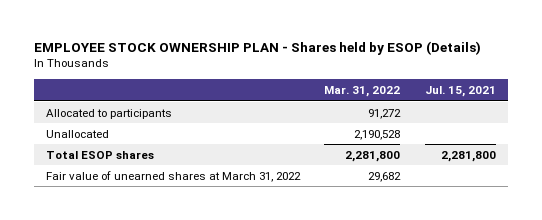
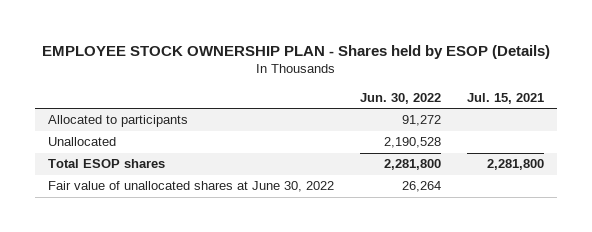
[324,86,401,98] Mar. 31, 2022 -> none
none -> [360,92,442,104] Jun. 30, 2022
[45,170,301,182] Fair value of unearned shares at March 31, 2022 -> [48,181,335,193] Fair value of unallocated shares at June 30, 2022

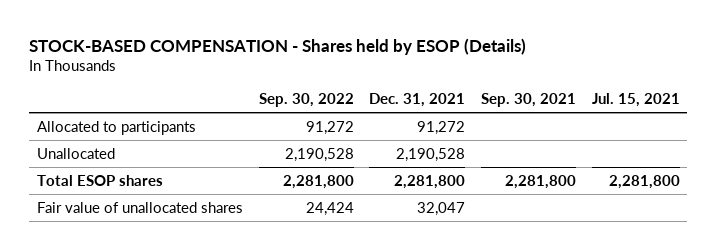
[42,44,551,59] EMPLOYEE STOCK OWNERSHIP PLAN - Shares held by ESOP (Details) -> [29,37,527,55] STOCK-BASED COMPENSATION - Shares held by ESOP (Details)
[360,92,442,104] Jun. 30, 2022 -> none
none -> [258,93,354,108] Sep. 30, 2022
none -> [369,93,466,108] Dec. 31, 2021
none -> [480,93,576,108] Sep. 30, 2021
[48,181,335,193] Fair value of unallocated shares at June 30, 2022 -> [37,201,244,213] Fair value of unallocated shares

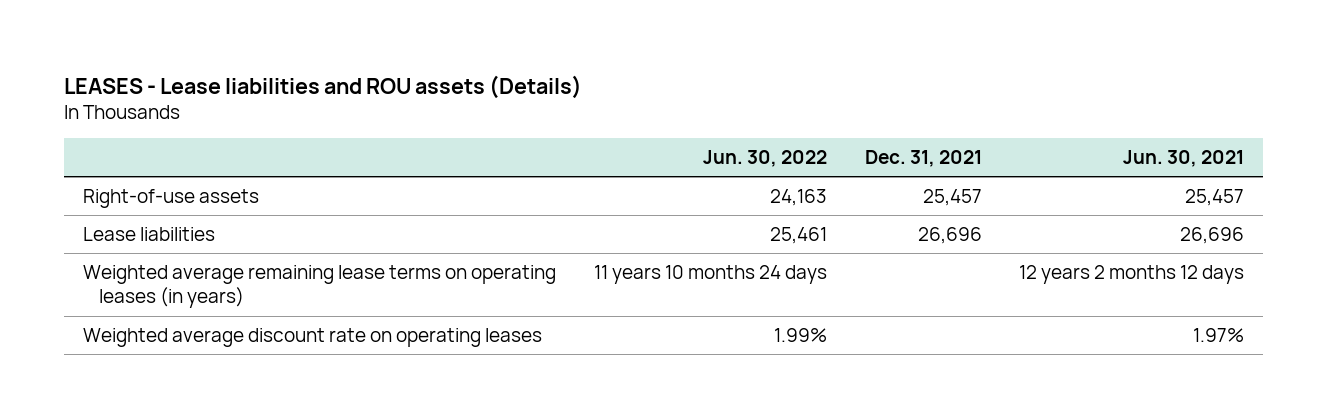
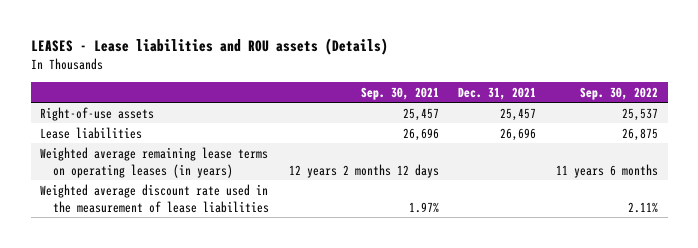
[702,149,827,167] Jun. 30, 2022 -> none
[1123,149,1245,167] Jun. 30, 2021 -> none
none -> [360,86,439,100] Sep. 30, 2021
none -> [579,86,658,100] Sep. 30, 2022
[83,327,543,347] Weighted average discount rate on operating leases -> [40,183,270,213] Weighted average discount rate used in the measurement of lease liabilities

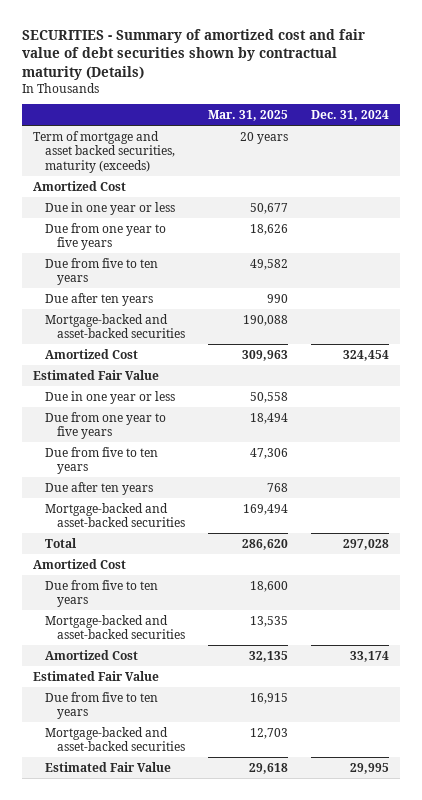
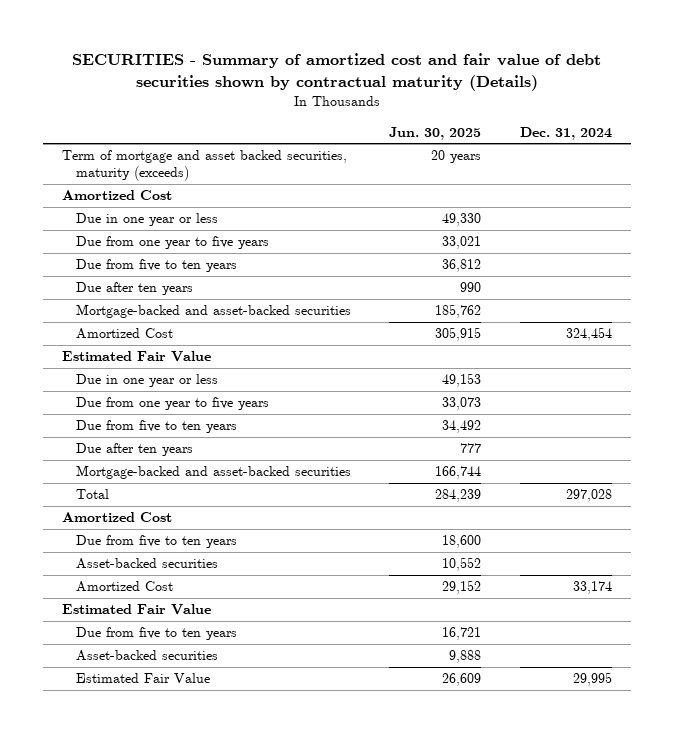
[207,110,288,122] Mar. 31, 2025 -> none
none -> [389,126,482,140] Jun. 30, 2025
[45,614,186,640] Mortgage-backed and asset-backed securities -> [76,558,219,570] Asset-backed securities
[45,726,186,752] Mortgage-backed and asset-backed securities -> [76,650,219,662] Asset-backed securities

